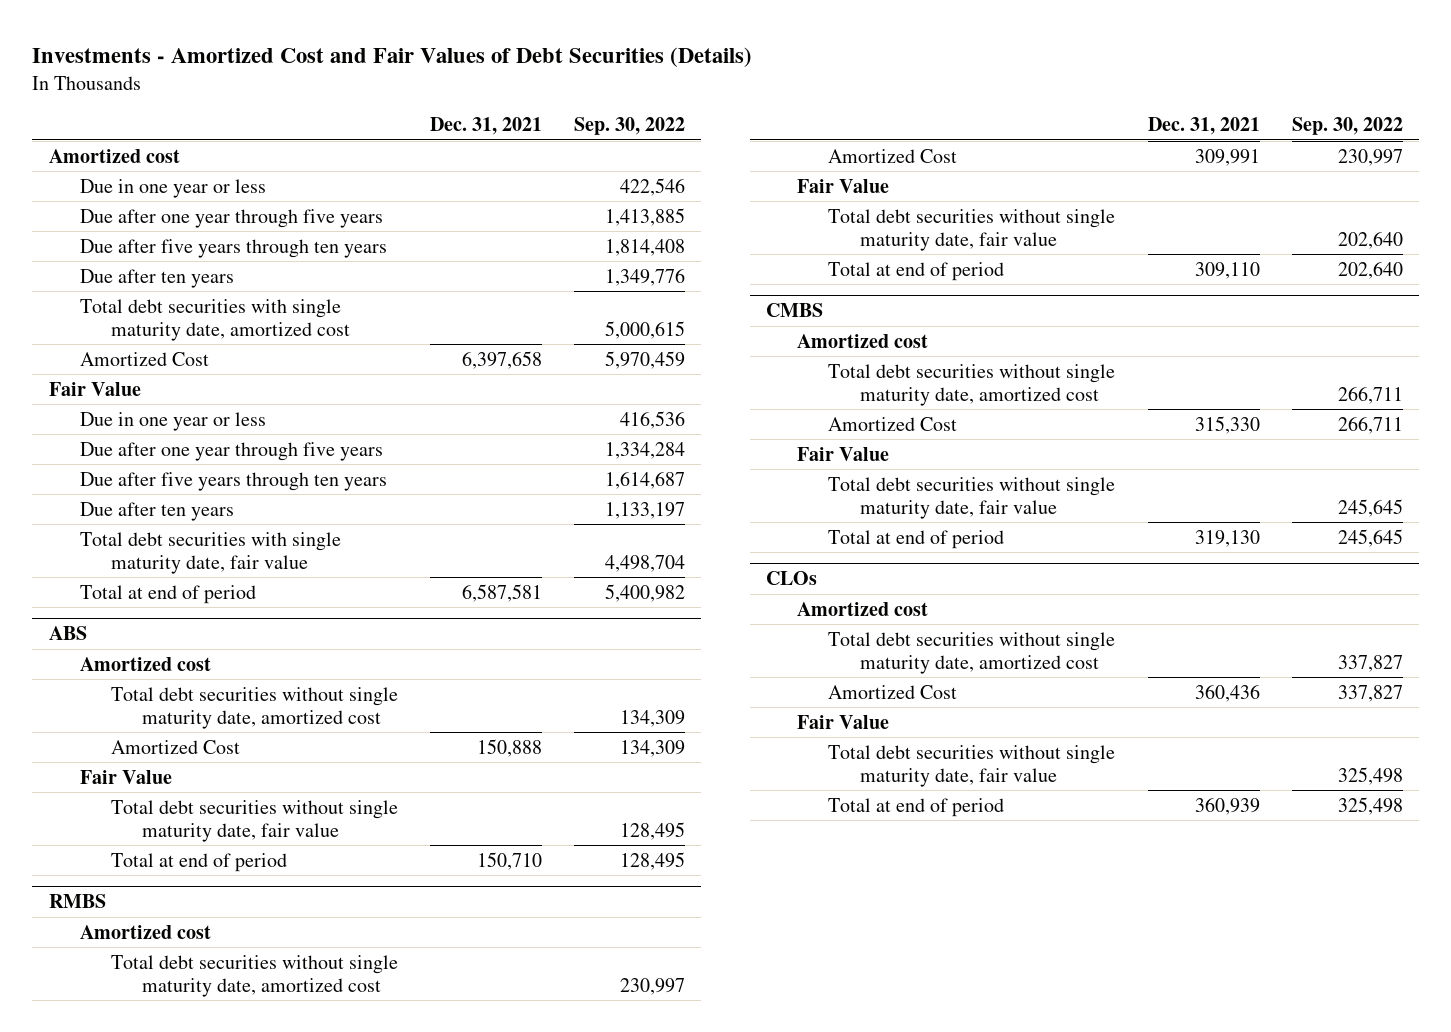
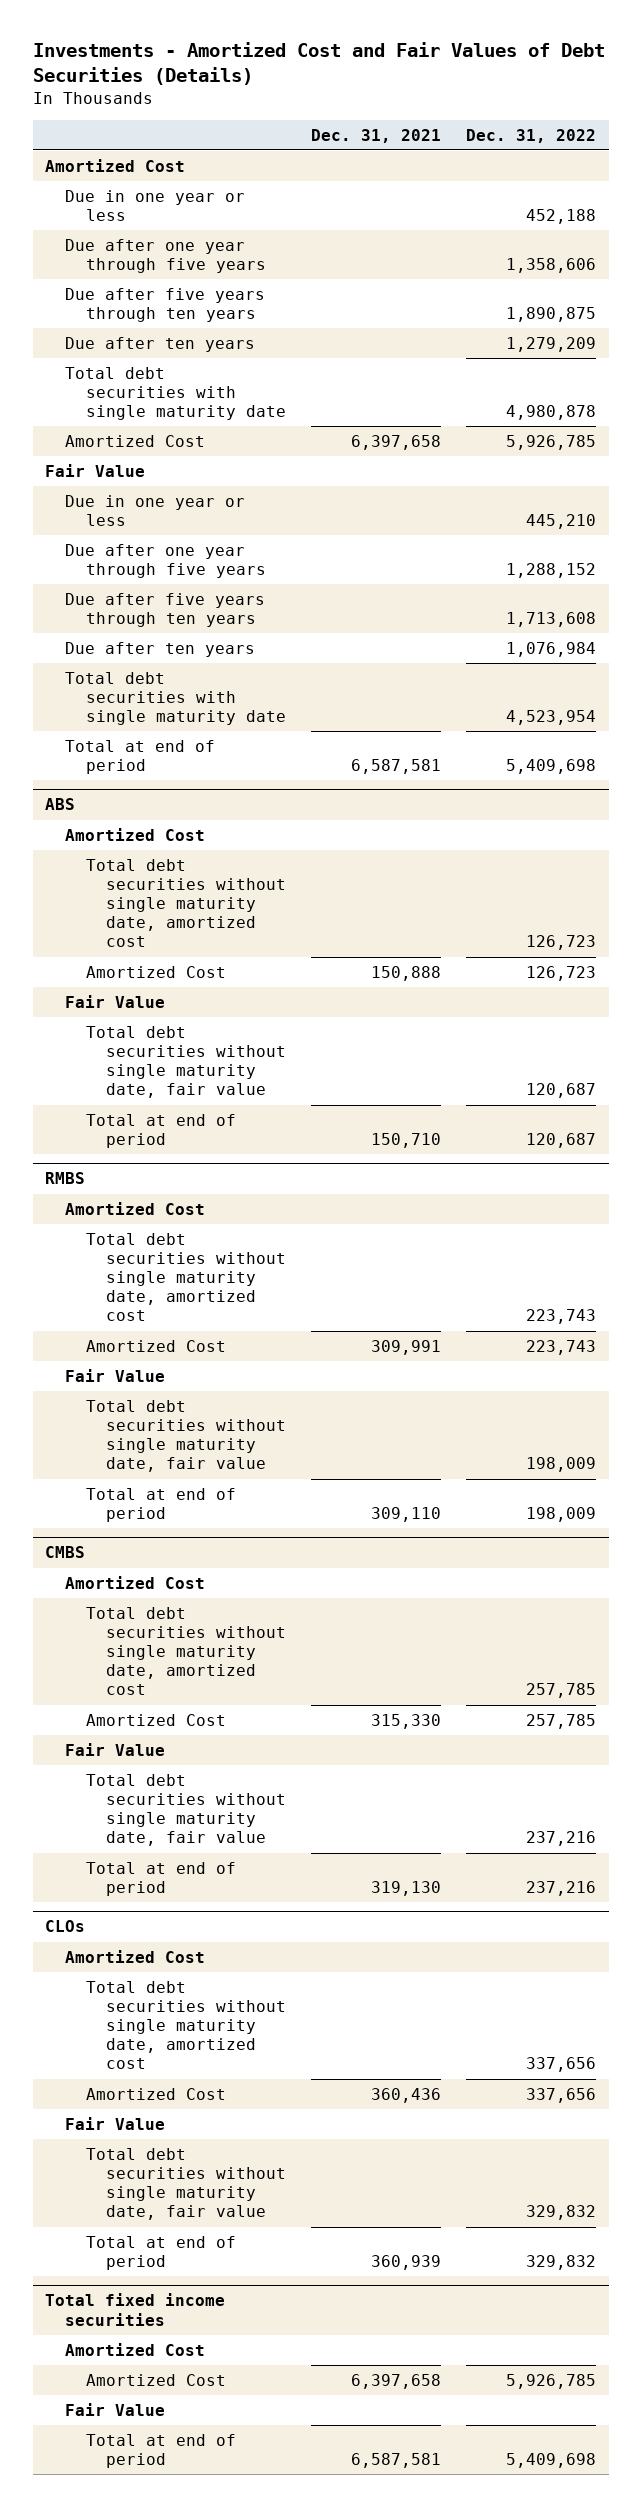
[573,117,685,136] Sep. 30, 2022 -> none
none -> [466,128,597,143] Dec. 31, 2022
[48,148,180,163] Amortized cost -> [45,158,186,172] Amortized Cost
[79,298,350,341] Total debt securities with single maturity date, amortized cost -> [65,366,286,421] Total debt securities with single maturity date
[79,531,341,574] Total debt securities with single maturity date, fair value -> [65,671,286,726] Total debt securities with single maturity date
[79,656,211,671] Amortized cost -> [65,827,206,841] Amortized Cost
[79,924,211,939] Amortized cost -> [65,1201,206,1215] Amortized Cost
[797,333,929,348] Amortized cost -> [65,1575,206,1589] Amortized Cost
[797,601,929,616] Amortized cost -> [65,1949,206,1963] Amortized Cost
none -> [45,2293,226,2326] Total fixed income securities
none -> [65,2342,206,2356] Amortized Cost
none -> [85,2373,226,2386] Amortized Cost
none -> [65,2402,166,2416] Fair Value
none -> [85,2433,236,2469] Total at end of period

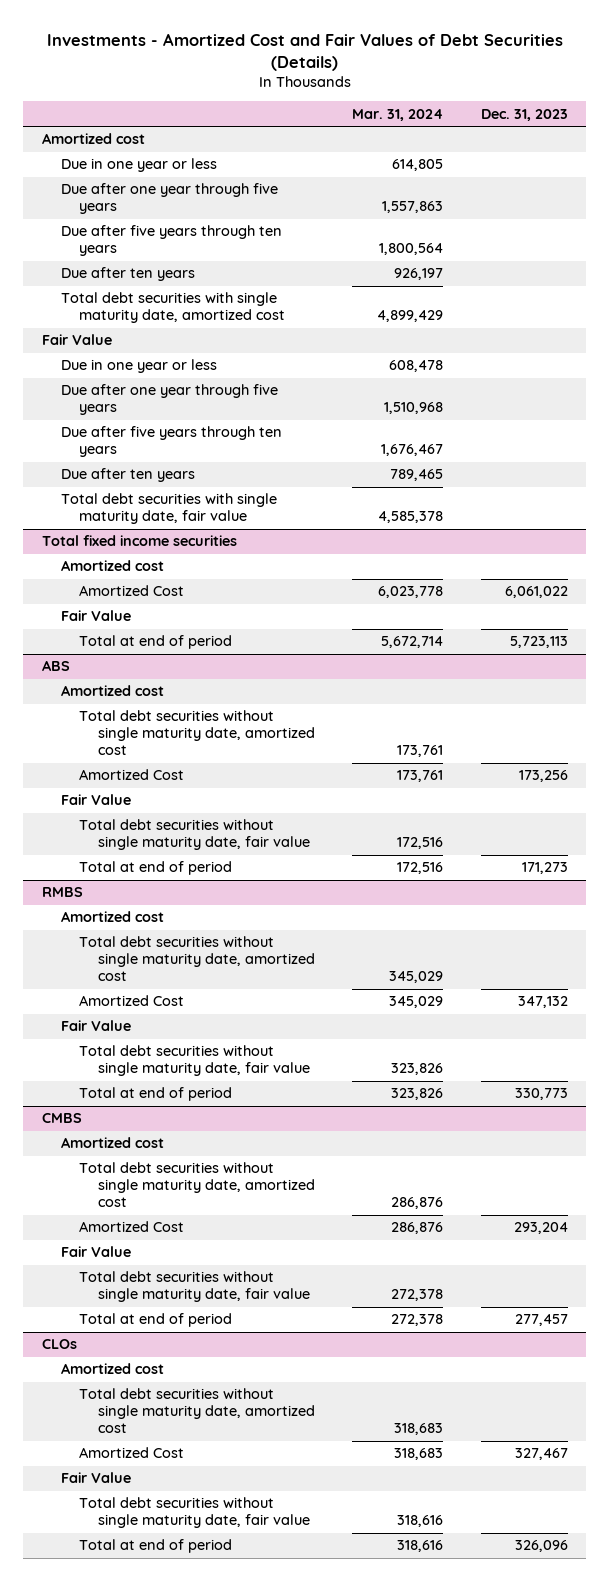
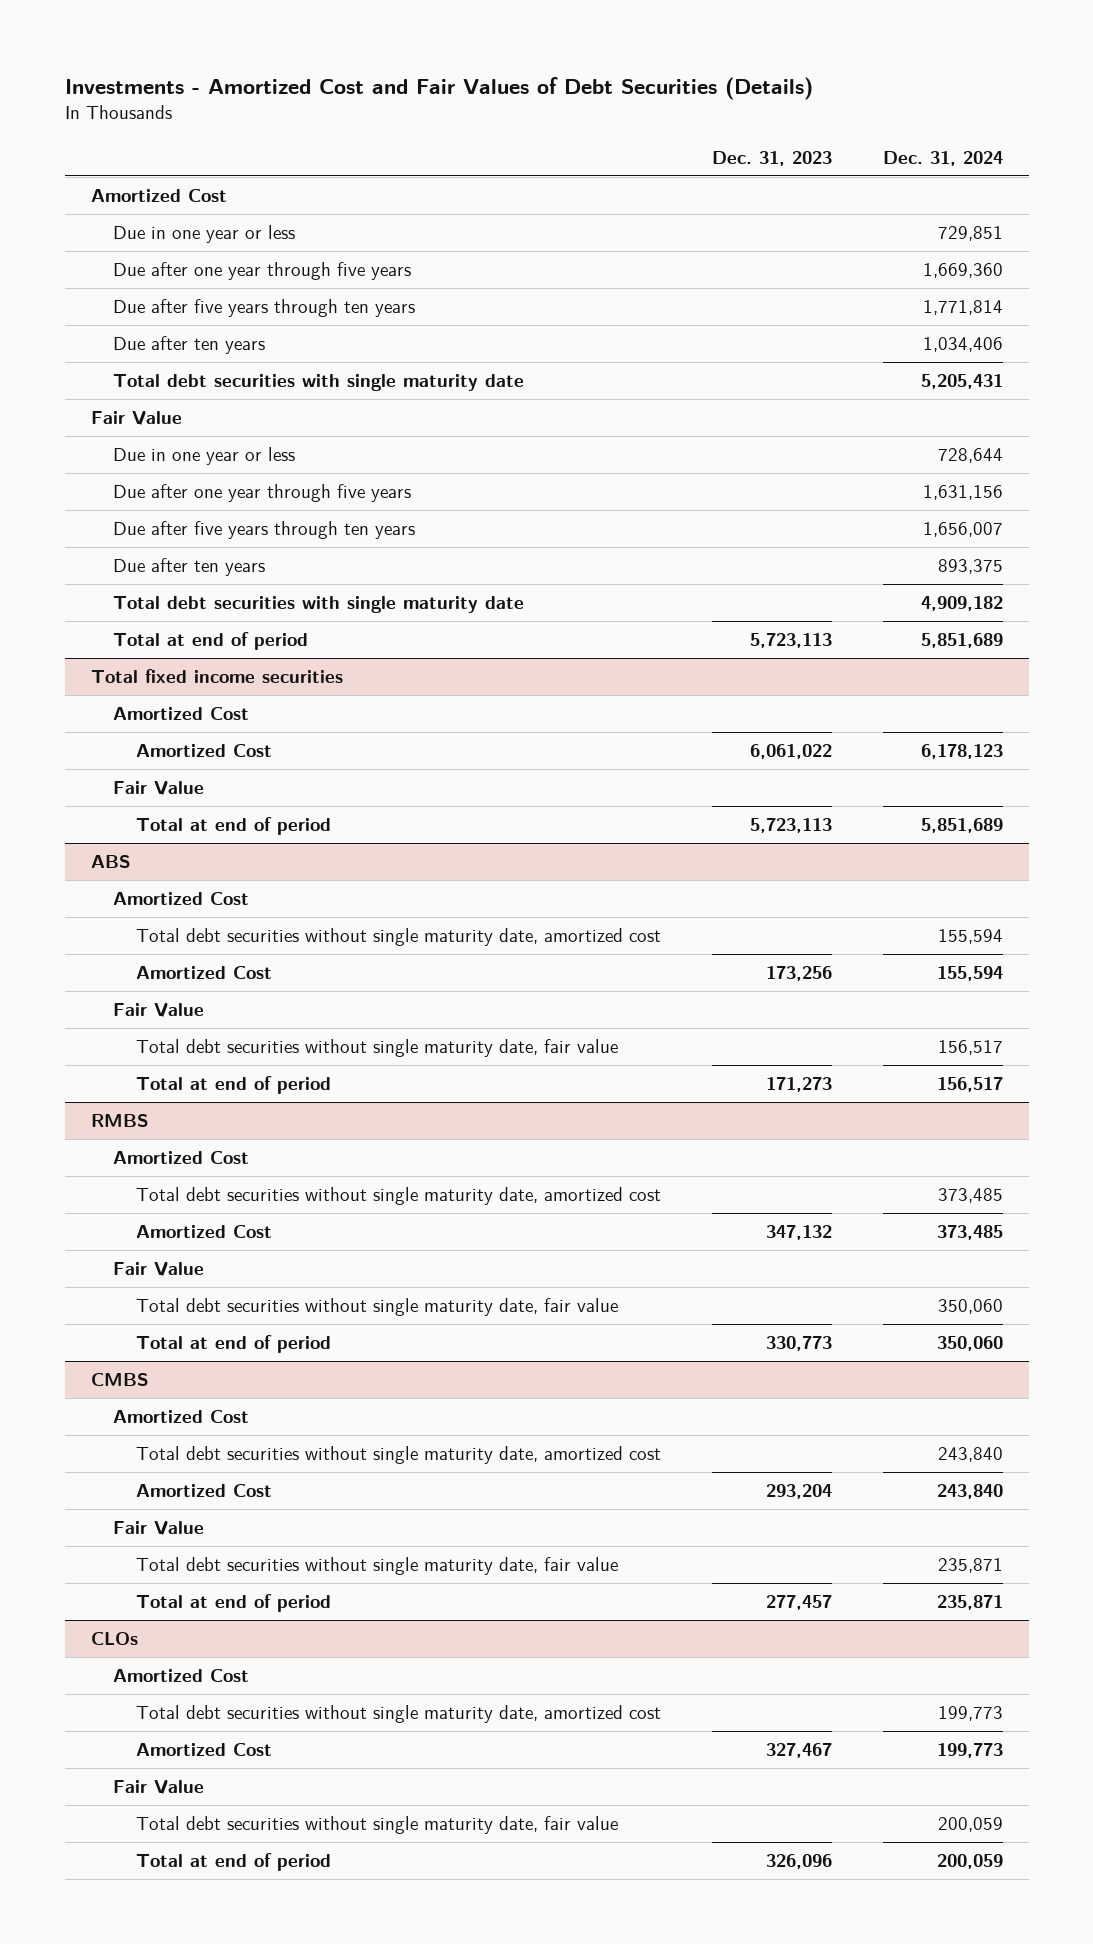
[352,108,444,121] Mar. 31, 2024 -> none
none -> [882,150,1003,166] Dec. 31, 2024
[42,133,146,145] Amortized cost -> [90,189,227,203] Amortized Cost
[60,292,286,324] Total debt securities with single maturity date, amortized cost -> [113,374,525,392] Total debt securities with single maturity date
[60,493,277,525] Total debt securities with single maturity date, fair value -> [113,596,525,614] Total debt securities with single maturity date
none -> [113,632,309,651] Total at end of period
[60,560,164,572] Amortized cost -> [113,707,250,721] Amortized Cost
[60,685,164,697] Amortized cost -> [113,892,250,906] Amortized Cost
[60,911,164,923] Amortized cost -> [113,1151,250,1165] Amortized Cost
[60,1137,164,1149] Amortized cost -> [113,1410,250,1424] Amortized Cost
[60,1363,164,1375] Amortized cost -> [113,1669,250,1683] Amortized Cost

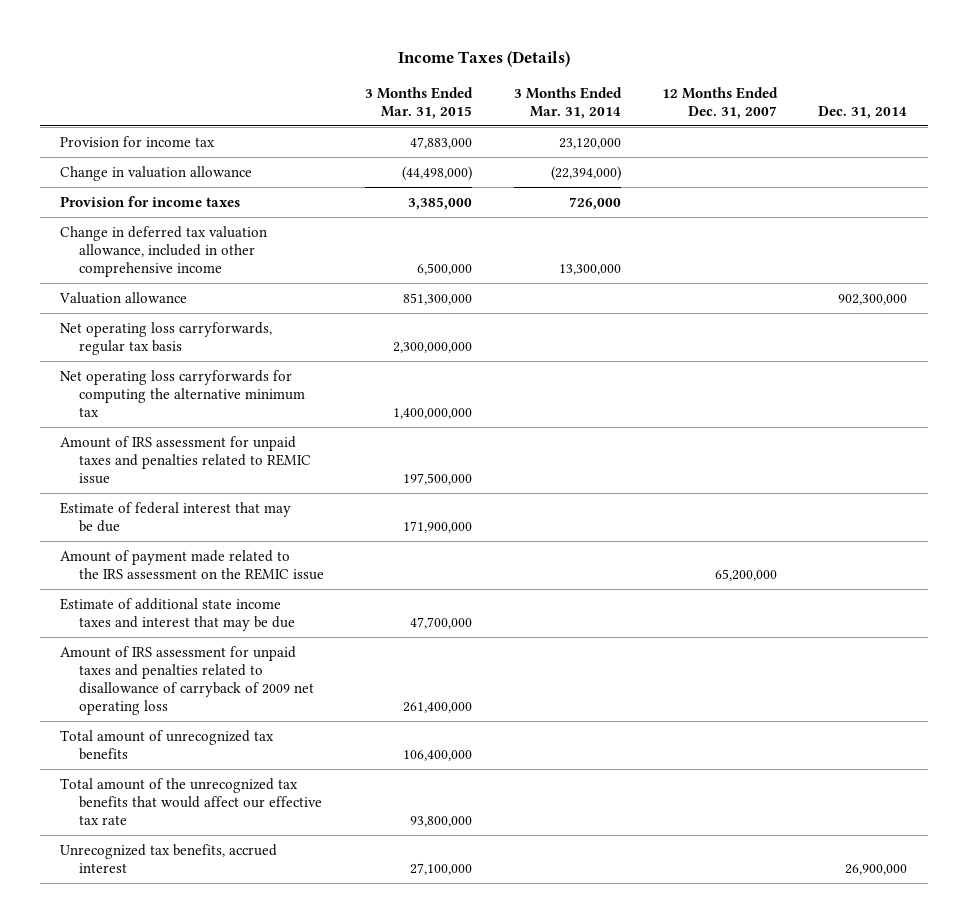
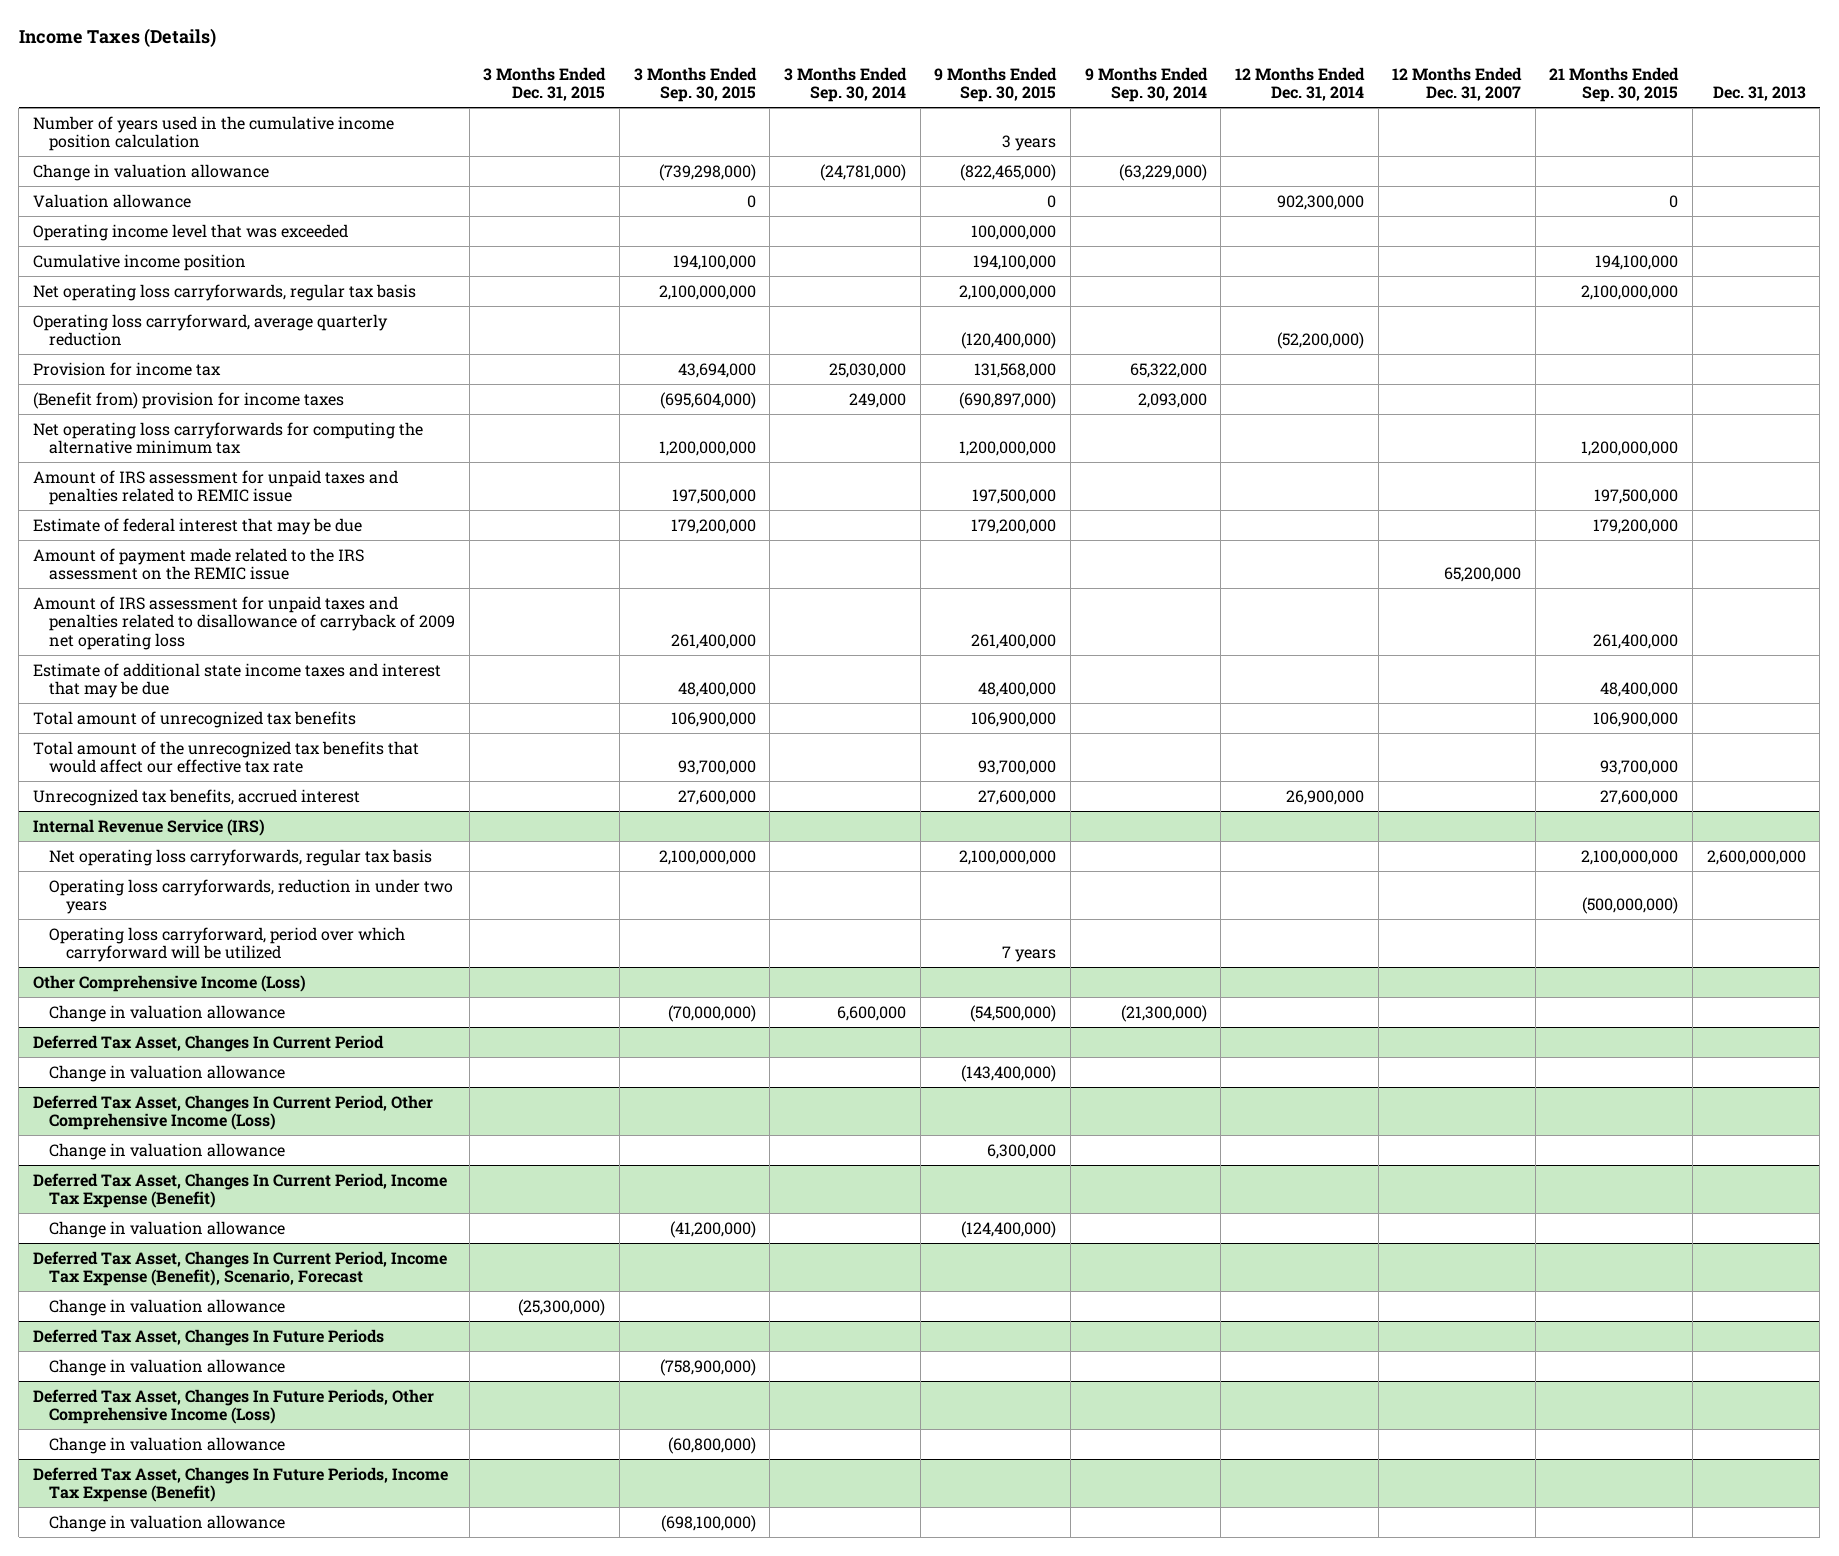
[365,86,474,119] 3 Months Ended Mar. 31, 2015 -> none
[513,86,622,119] 3 Months Ended Mar. 31, 2014 -> none
[818,105,908,119] Dec. 31, 2014 -> none
none -> [483,66,607,102] 3 Months Ended Dec. 31, 2015
none -> [633,66,757,103] 3 Months Ended Sep. 30, 2015
none -> [784,66,908,103] 3 Months Ended Sep. 30, 2014
none -> [934,66,1058,103] 9 Months Ended Sep. 30, 2015
none -> [1084,66,1208,103] 9 Months Ended Sep. 30, 2014
none -> [1234,66,1365,102] 12 Months Ended Dec. 31, 2014
none -> [1549,66,1680,103] 21 Months Ended Sep. 30, 2015
none -> [1712,86,1806,102] Dec. 31, 2013
none -> [32,115,394,152] Number of years used in the cumulative income position calculation
[60,195,241,207] Provision for income taxes -> none
[60,225,268,277] Change in deferred tax valuation allowance, included in other comprehensive income -> none
none -> [32,223,348,241] Operating income level that was exceeded
none -> [32,253,246,271] Cumulative income position
none -> [32,313,388,347] Operating loss carryforward, average quarterly reduction
[60,135,216,147] Provision for income tax -> [32,361,221,376] Provision for income tax
none -> [32,391,344,409] (Benefit from) provision for income taxes
[60,597,295,631] Estimate of additional state income taxes and interest that may be due -> [32,662,441,699] Estimate of additional state income taxes and interest that may be due
none -> [32,818,265,836] Internal Revenue Service (IRS)
none -> [49,848,433,866] Net operating loss carryforwards, regular tax basis
none -> [49,878,454,915] Operating loss carryforwards, reduction in under two years
none -> [49,926,406,963] Operating loss carryforward, period over which carryforward will be utilized
none -> [32,974,306,992] Other Comprehensive Income (Loss)
none -> [49,1004,286,1022] Change in valuation allowance
none -> [32,1034,384,1052] Deferred Tax Asset, Changes In Current Period
none -> [49,1064,286,1082] Change in valuation allowance
none -> [32,1094,433,1131] Deferred Tax Asset, Changes In Current Period, Other Comprehensive Income (Loss)
none -> [49,1142,286,1160] Change in valuation allowance
none -> [32,1172,447,1209] Deferred Tax Asset, Changes In Current Period, Income Tax Expense (Benefit)
none -> [49,1220,286,1238] Change in valuation allowance
none -> [32,1250,447,1287] Deferred Tax Asset, Changes In Current Period, Income Tax Expense (Benefit), Scenario, Forecast
none -> [49,1298,286,1316] Change in valuation allowance
none -> [32,1328,384,1346] Deferred Tax Asset, Changes In Future Periods
none -> [49,1358,286,1376] Change in valuation allowance
none -> [32,1388,434,1425] Deferred Tax Asset, Changes In Future Periods, Other Comprehensive Income (Loss)
none -> [49,1436,286,1454] Change in valuation allowance
none -> [32,1466,448,1503] Deferred Tax Asset, Changes In Future Periods, Income Tax Expense (Benefit)
none -> [49,1514,286,1532] Change in valuation allowance

